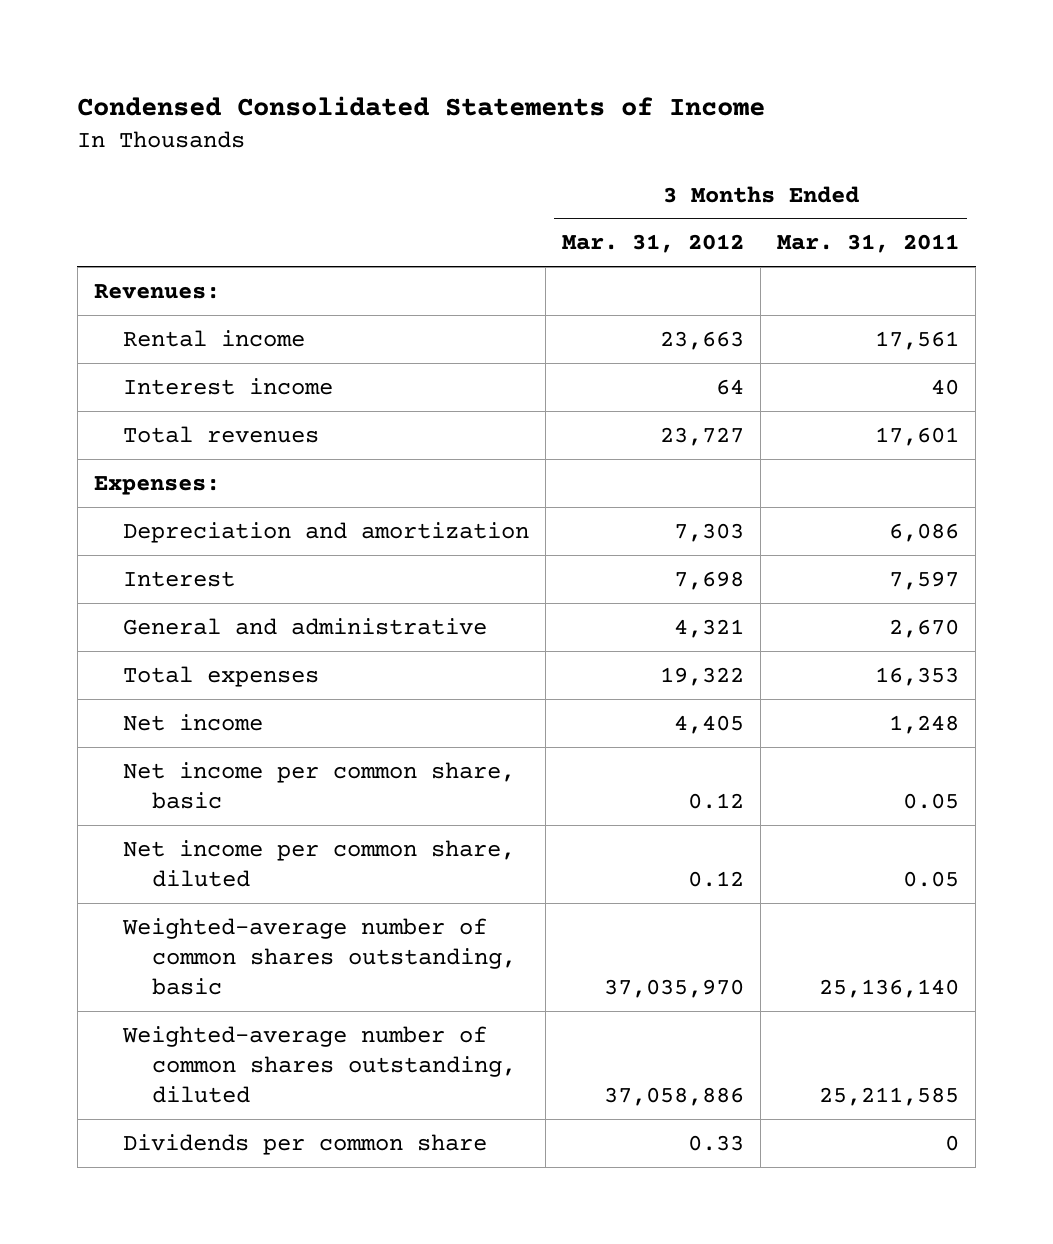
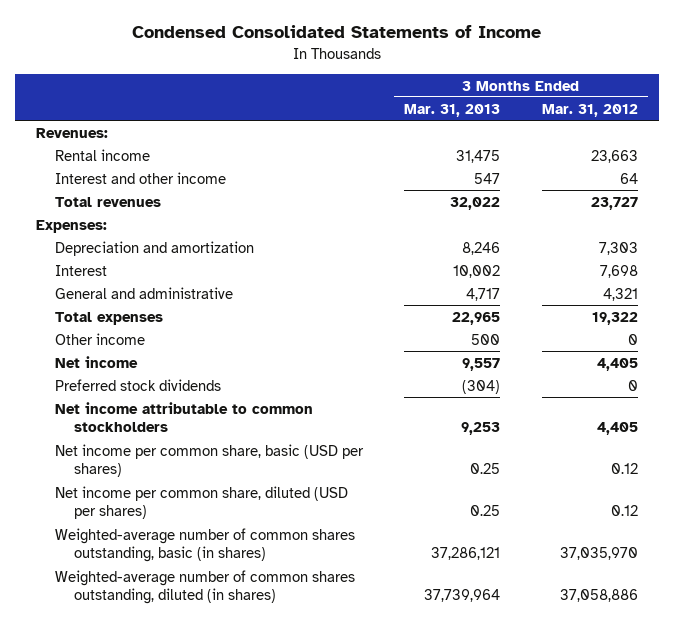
[777,234,960,254] Mar. 31, 2011 -> none
none -> [404,103,501,117] Mar. 31, 2013
[122,377,333,395] Interest income -> [54,171,226,184] Interest and other income
none -> [54,332,145,345] Other income
[122,1133,487,1155] Dividends per common share -> none
none -> [54,378,221,391] Preferred stock dividends
none -> [54,401,313,433] Net income attributable to common stockholders
[122,761,515,809] Net income per common share, basic -> [54,443,364,478] Net income per common share, basic (USD per shares)
[122,839,515,887] Net income per common share, diluted -> [54,485,348,520] Net income per common share, diluted (USD per shares)
[121,917,516,996] Weighted-average number of common shares outstanding, basic -> [54,527,355,563] Weighted-average number of common shares outstanding, basic (in shares)
[121,1025,516,1104] Weighted-average number of common shares outstanding, diluted -> [54,569,355,605] Weighted-average number of common shares outstanding, diluted (in shares)

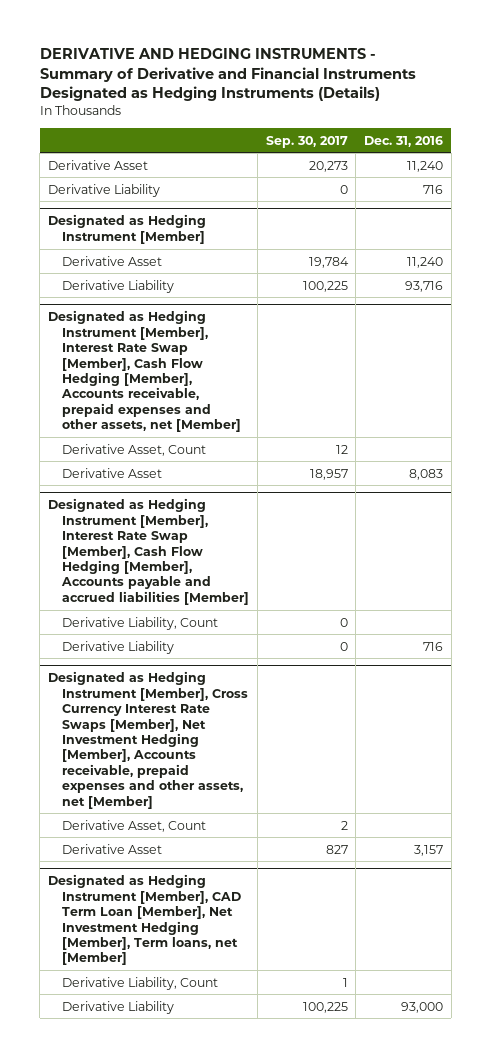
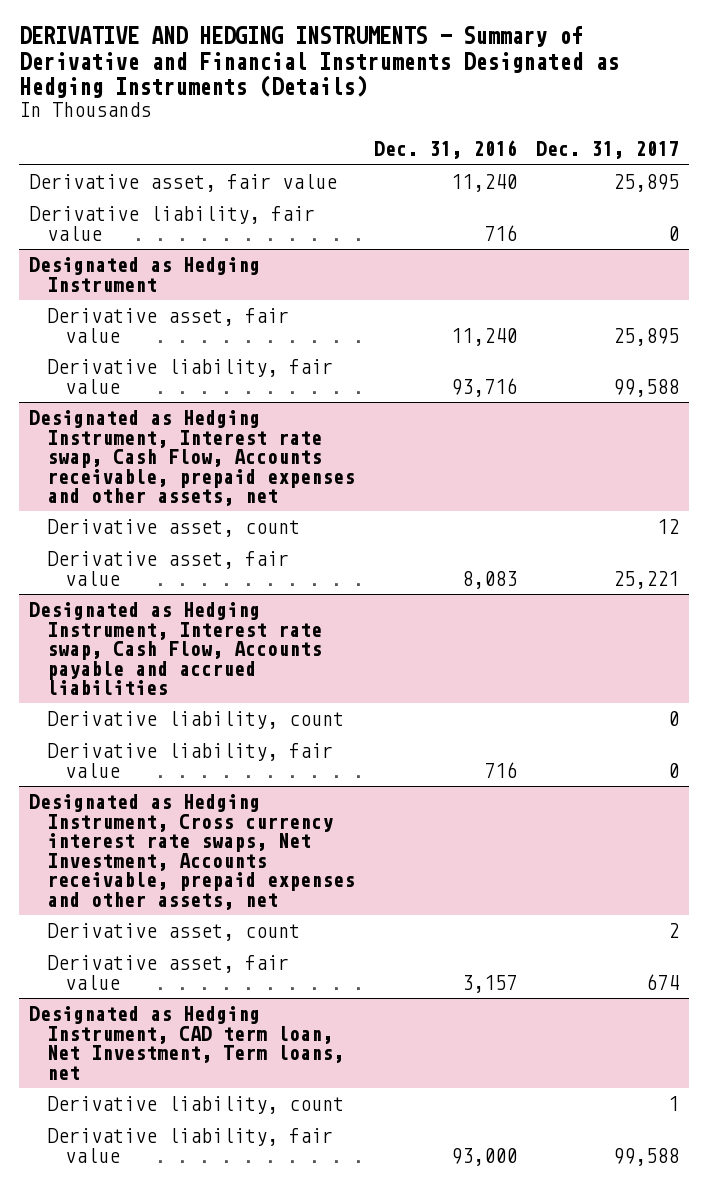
[265,135,348,148] Sep. 30, 2017 -> none
none -> [536,141,680,160] Dec. 31, 2017
[47,159,148,170] Derivative Asset -> [28,174,337,193] Derivative asset, fair value
[47,183,160,197] Derivative Liability -> [28,206,315,241] Derivative liability, fair value
[47,214,206,244] Designated as Hedging Instrument [Member] -> [28,257,260,292] Designated as Hedging Instrument
[62,255,163,266] Derivative Asset -> [46,308,289,343] Derivative asset, fair value
[62,279,175,293] Derivative Liability -> [46,359,333,394] Derivative liability, fair value
[47,310,242,433] Designated as Hedging Instrument [Member], Interest Rate Swap [Member], Cash Flow Hedging [Member], Accounts receivable, prepaid expenses and other assets, net [Member] -> [28,410,355,507] Designated as Hedging Instrument, Interest rate swap, Cash Flow, Accounts receivable, prepaid expenses and other assets, net
[62,443,207,456] Derivative Asset, Count -> [46,519,300,538] Derivative asset, count
[62,467,163,478] Derivative Asset -> [46,551,289,586] Derivative asset, fair value
[47,498,250,605] Designated as Hedging Instrument [Member], Interest Rate Swap [Member], Cash Flow Hedging [Member], Accounts payable and accrued liabilities [Member] -> [28,602,322,696] Designated as Hedging Instrument, Interest rate swap, Cash Flow, Accounts payable and accrued liabilities
[62,616,219,630] Derivative Liability, Count -> [46,711,344,730] Derivative liability, count
[62,640,175,654] Derivative Liability -> [46,743,333,778] Derivative liability, fair value
[47,671,249,809] Designated as Hedging Instrument [Member], Cross Currency Interest Rate Swaps [Member], Net Investment Hedging [Member], Accounts receivable, prepaid expenses and other assets, net [Member] -> [28,794,355,910] Designated as Hedging Instrument, Cross currency interest rate swaps, Net Investment, Accounts receivable, prepaid expenses and other assets, net
[62,819,207,832] Derivative Asset, Count -> [46,923,300,942] Derivative asset, count
[62,843,163,854] Derivative Asset -> [46,955,289,990] Derivative asset, fair value
[47,874,242,966] Designated as Hedging Instrument [Member], CAD Term Loan [Member], Net Investment Hedging [Member], Term loans, net [Member] -> [28,1006,344,1080] Designated as Hedging Instrument, CAD term loan, Net Investment, Term loans, net
[62,976,219,990] Derivative Liability, Count -> [46,1096,344,1115] Derivative liability, count
[62,1000,175,1014] Derivative Liability -> [46,1128,333,1163] Derivative liability, fair value

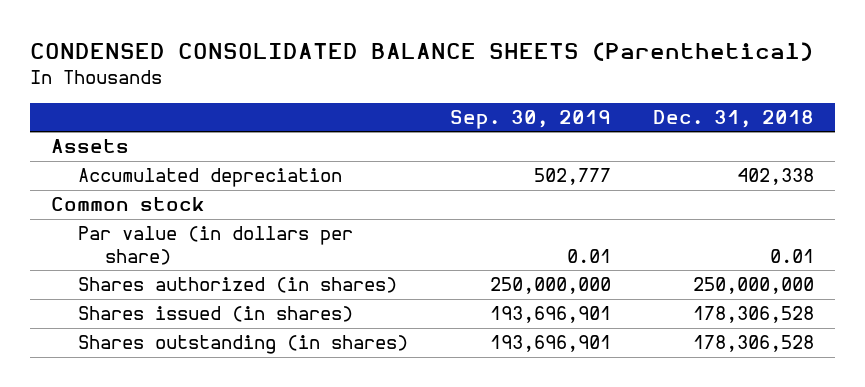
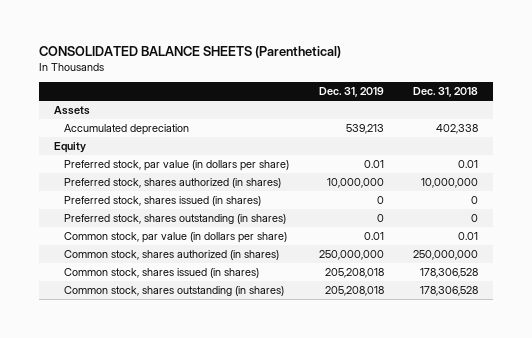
[30,42,814,62] CONDENSED CONSOLIDATED BALANCE SHEETS (Parenthetical) -> [38,45,341,58] CONSOLIDATED BALANCE SHEETS (Parenthetical)
[449,110,611,130] Sep. 30, 2019 -> none
none -> [318,87,384,98] Dec. 31, 2019
[51,197,206,212] Common stock -> none
none -> [53,142,86,154] Equity
none -> [64,160,290,172] Preferred stock, par value (in dollars per share)
none -> [64,178,282,189] Preferred stock, shares authorized (in shares)
none -> [64,196,262,207] Preferred stock, shares issued (in shares)
none -> [64,214,287,225] Preferred stock, shares outstanding (in shares)
[78,226,354,265] Par value (in dollars per share) -> [64,232,288,244] Common stock, par value (in dollars per share)
[78,277,398,294] Shares authorized (in shares) -> [64,250,280,261] Common stock, shares authorized (in shares)
[78,306,354,323] Shares issued (in shares) -> [64,268,260,279] Common stock, shares issued (in shares)
[78,335,409,355] Shares outstanding (in shares) -> [64,286,285,297] Common stock, shares outstanding (in shares)

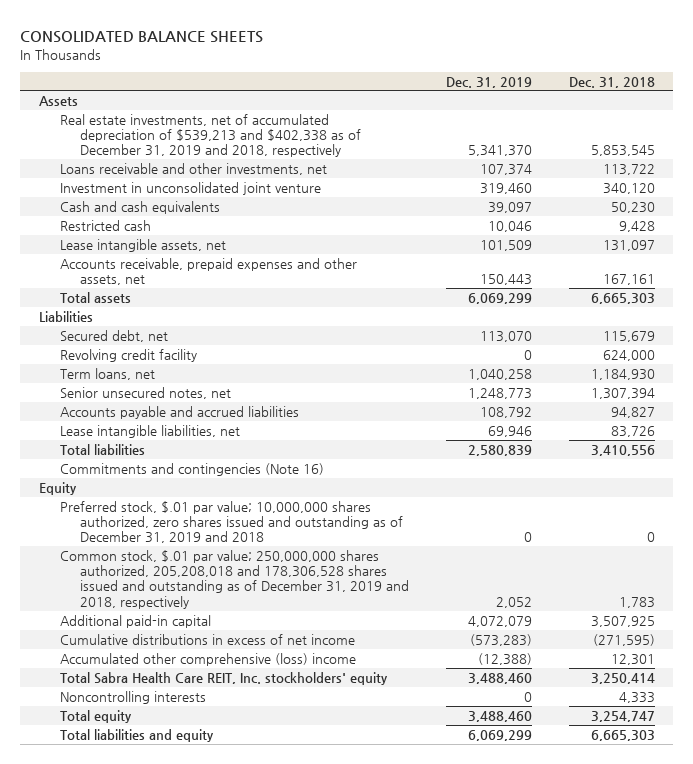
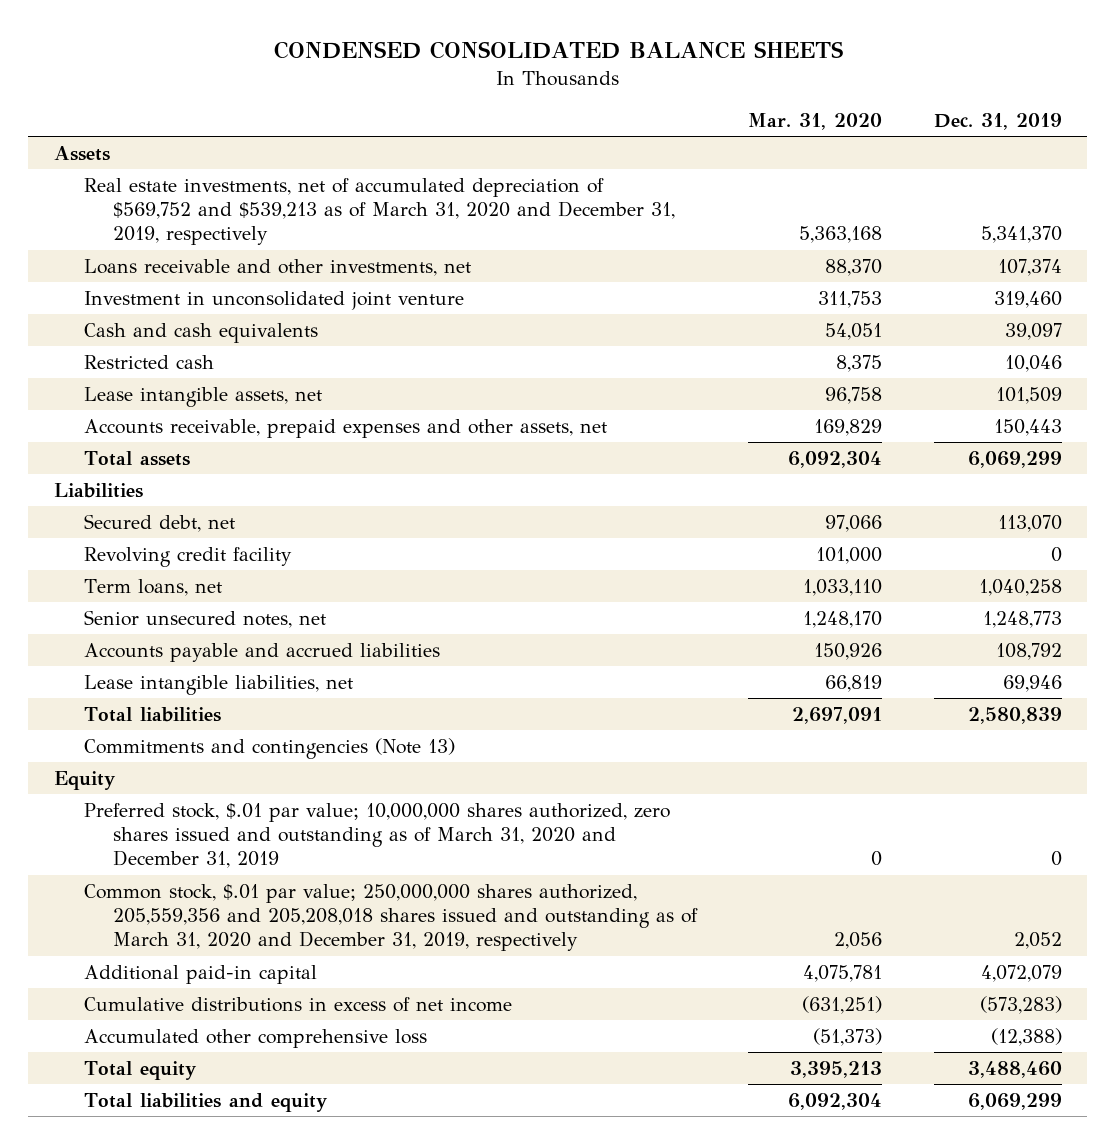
[20,30,264,43] CONSOLIDATED BALANCE SHEETS -> [273,41,843,60] CONDENSED CONSOLIDATED BALANCE SHEETS
[568,76,655,88] Dec. 31, 2018 -> none
none -> [748,112,883,130] Mar. 31, 2020
[59,113,362,158] Real estate investments, net of accumulated depreciation of $539,213 and $402,338 as of December 31, 2019 and 2018, respectively -> [83,177,676,246] Real estate investments, net of accumulated depreciation of $569,752 and $539,213 as of March 31, 2020 and December 31, 2019, respectively
[59,462,324,476] Commitments and contingencies (Note 16) -> [83,737,455,759] Commitments and contingencies (Note 13)
[59,500,404,544] Preferred stock, $.01 par value; 10,000,000 shares authorized, zero shares issued and outstanding as of December 31, 2019 and 2018 -> [83,802,670,869] Preferred stock, $.01 par value; 10,000,000 shares authorized, zero shares issued and outstanding as of March 31, 2020 and December 31, 2019
[59,549,410,609] Common stock, $.01 par value; 250,000,000 shares authorized, 205,208,018 and 178,306,528 shares issued and outstanding as of December 31, 2019 and 2018, respectively -> [83,883,699,952] Common stock, $.01 par value; 250,000,000 shares authorized, 205,559,356 and 205,208,018 shares issued and outstanding as of March 31, 2020 and December 31, 2019, respectively
[59,671,388,685] Total Sabra Health Care REIT, Inc. stockholders' equity -> none
[59,690,206,704] Noncontrolling interests -> none
[59,652,356,666] Accumulated other comprehensive (loss) income -> [83,1028,427,1048] Accumulated other comprehensive loss

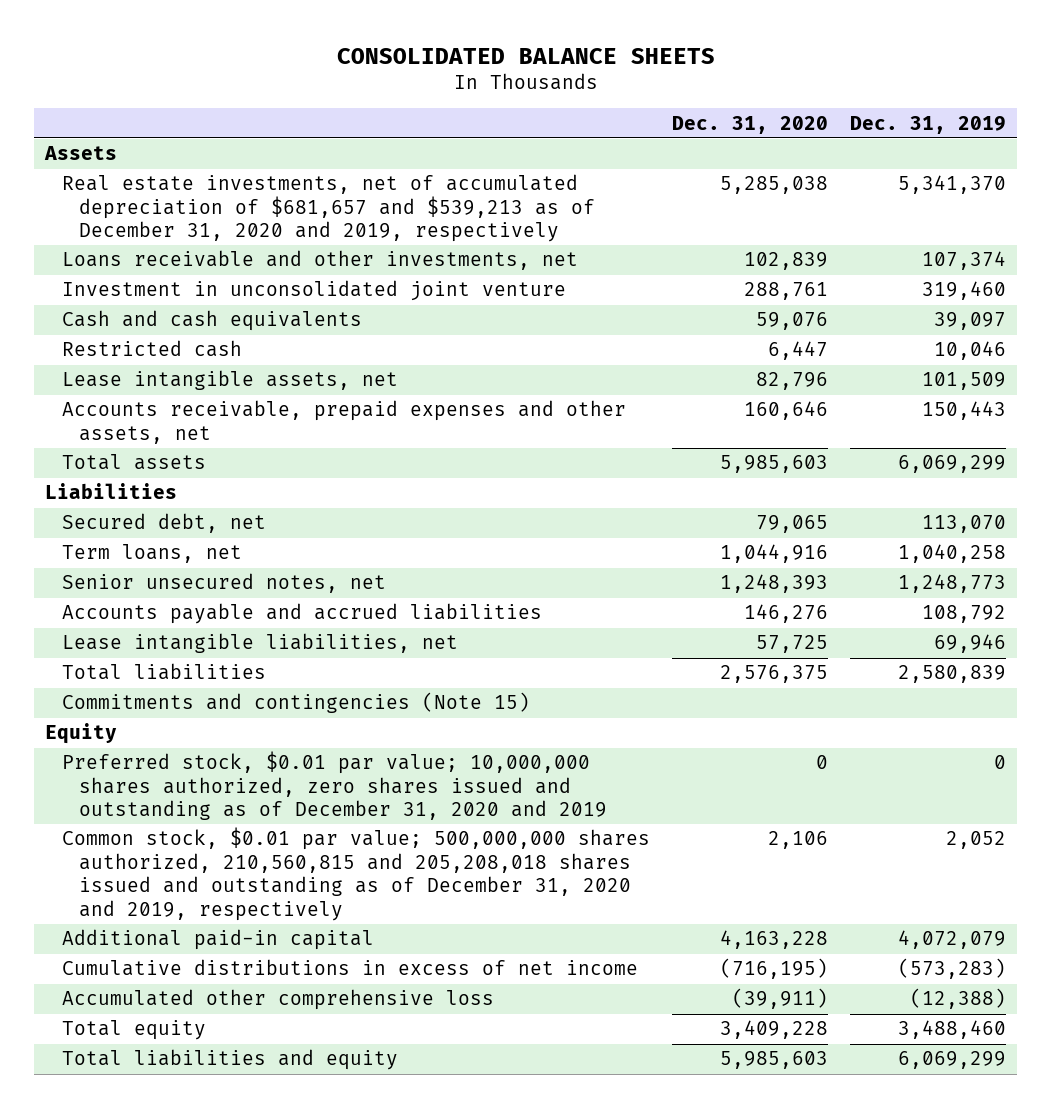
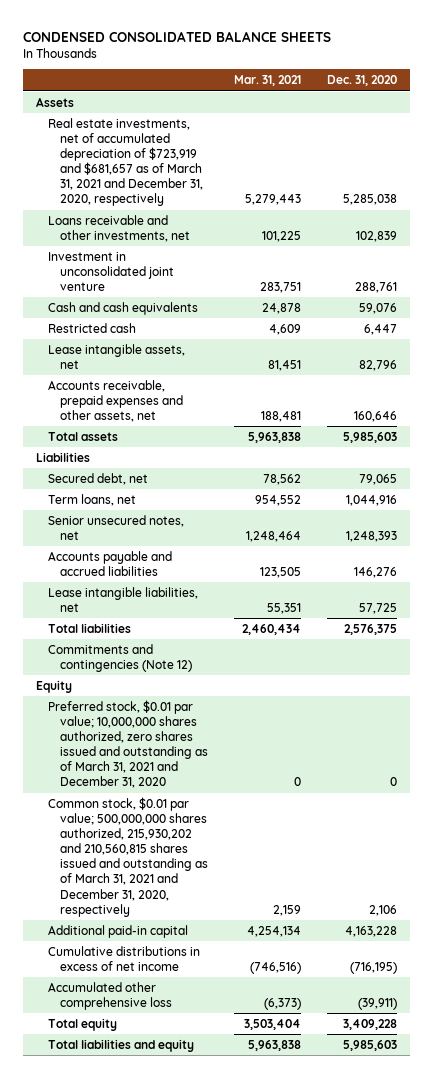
[336,47,715,64] CONSOLIDATED BALANCE SHEETS -> [23,30,332,42] CONDENSED CONSOLIDATED BALANCE SHEETS
[850,115,1007,134] Dec. 31, 2019 -> none
none -> [233,75,301,87] Mar. 31, 2021
[62,174,596,243] Real estate investments, net of accumulated depreciation of $681,657 and $539,213 as of December 31, 2020 and 2019, respectively -> [48,117,203,207] Real estate investments, net of accumulated depreciation of $723,919 and $681,657 as of March 31, 2021 and December 31, 2020, respectively
[62,692,531,714] Commitments and contingencies (Note 15) -> [48,643,192,672] Commitments and contingencies (Note 12)
[62,751,608,821] Preferred stock, $0.01 par value; 10,000,000 shares authorized, zero shares issued and outstanding as of December 31, 2020 and 2019 -> [48,699,208,789] Preferred stock, $0.01 par value; 10,000,000 shares authorized, zero shares issued and outstanding as of March 31, 2021 and December 31, 2020
[62,827,651,921] Common stock, $0.01 par value; 500,000,000 shares authorized, 210,560,815 and 205,208,018 shares issued and outstanding as of December 31, 2020 and 2019, respectively -> [48,796,208,917] Common stock, $0.01 par value; 500,000,000 shares authorized, 215,930,202 and 210,560,815 shares issued and outstanding as of March 31, 2021 and December 31, 2020, respectively

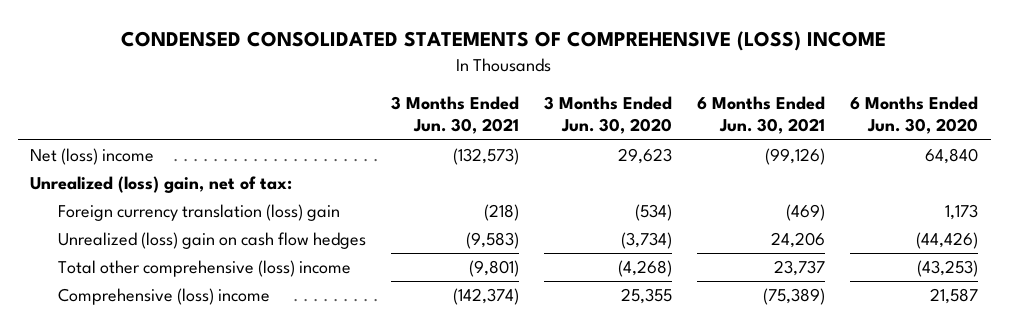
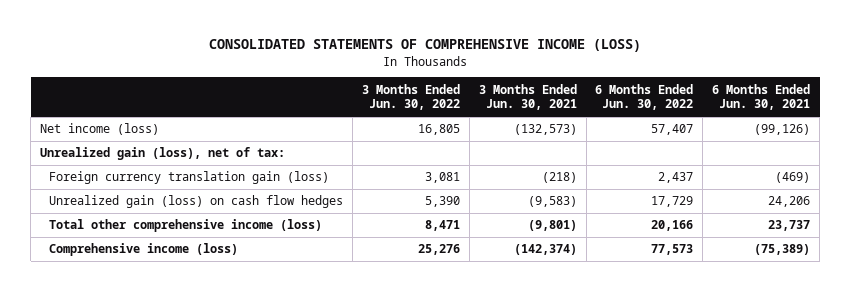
[121,31,887,52] CONDENSED CONSOLIDATED STATEMENTS OF COMPREHENSIVE (LOSS) INCOME -> [209,39,642,53] CONSOLIDATED STATEMENTS OF COMPREHENSIVE INCOME (LOSS)
[544,95,673,135] 3 Months Ended Jun. 30, 2020 -> none
[850,95,979,135] 6 Months Ended Jun. 30, 2020 -> none
none -> [361,83,460,111] 3 Months Ended Jun. 30, 2022
none -> [595,83,694,111] 6 Months Ended Jun. 30, 2022
[30,148,155,166] Net (loss) income -> [40,123,160,136] Net income (loss)
[30,176,293,194] Unrealized (loss) gain, net of tax: -> [40,147,286,161] Unrealized gain (loss), net of tax:
[58,204,341,222] Foreign currency translation (loss) gain -> [49,171,330,185] Foreign currency translation gain (loss)
[58,232,367,250] Unrealized (loss) gain on cash flow hedges -> [49,195,344,209] Unrealized gain (loss) on cash flow hedges
[58,260,352,278] Total other comprehensive (loss) income -> [49,219,323,233] Total other comprehensive income (loss)
[58,288,271,306] Comprehensive (loss) income -> [49,243,239,257] Comprehensive income (loss)

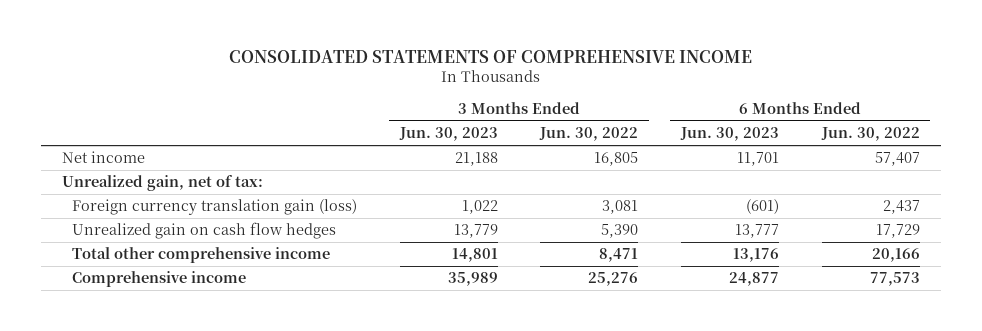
[209,39,642,53] CONSOLIDATED STATEMENTS OF COMPREHENSIVE INCOME (LOSS) -> [228,49,752,63] CONSOLIDATED STATEMENTS OF COMPREHENSIVE INCOME
[478,83,577,111] 3 Months Ended Jun. 30, 2021 -> none
[712,83,811,111] 6 Months Ended Jun. 30, 2021 -> none
none -> [398,127,498,142] Jun. 30, 2023
none -> [679,127,779,142] Jun. 30, 2023
[40,123,160,136] Net income (loss) -> [62,151,146,164] Net income
[40,147,286,161] Unrealized gain (loss), net of tax: -> [62,175,264,192] Unrealized gain, net of tax:
[49,195,344,209] Unrealized gain (loss) on cash flow hedges -> [72,222,337,240] Unrealized gain on cash flow hedges
[49,219,323,233] Total other comprehensive income (loss) -> [72,247,331,264] Total other comprehensive income
[49,243,239,257] Comprehensive income (loss) -> [72,271,247,288] Comprehensive income

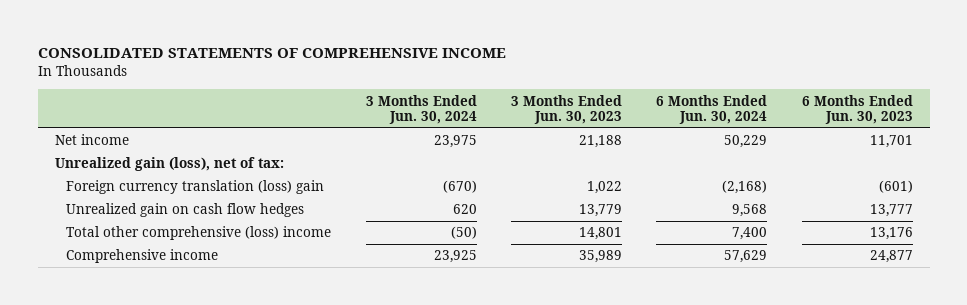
[539,127,639,142] Jun. 30, 2022 -> none
[820,127,920,142] Jun. 30, 2022 -> none
none -> [365,94,477,124] 3 Months Ended Jun. 30, 2024
none -> [656,94,768,124] 6 Months Ended Jun. 30, 2024
[62,175,264,192] Unrealized gain, net of tax: -> [54,157,284,172] Unrealized gain (loss), net of tax:
[72,199,358,216] Foreign currency translation gain (loss) -> [66,180,325,195] Foreign currency translation (loss) gain
[72,247,331,264] Total other comprehensive income -> [66,226,332,241] Total other comprehensive (loss) income

